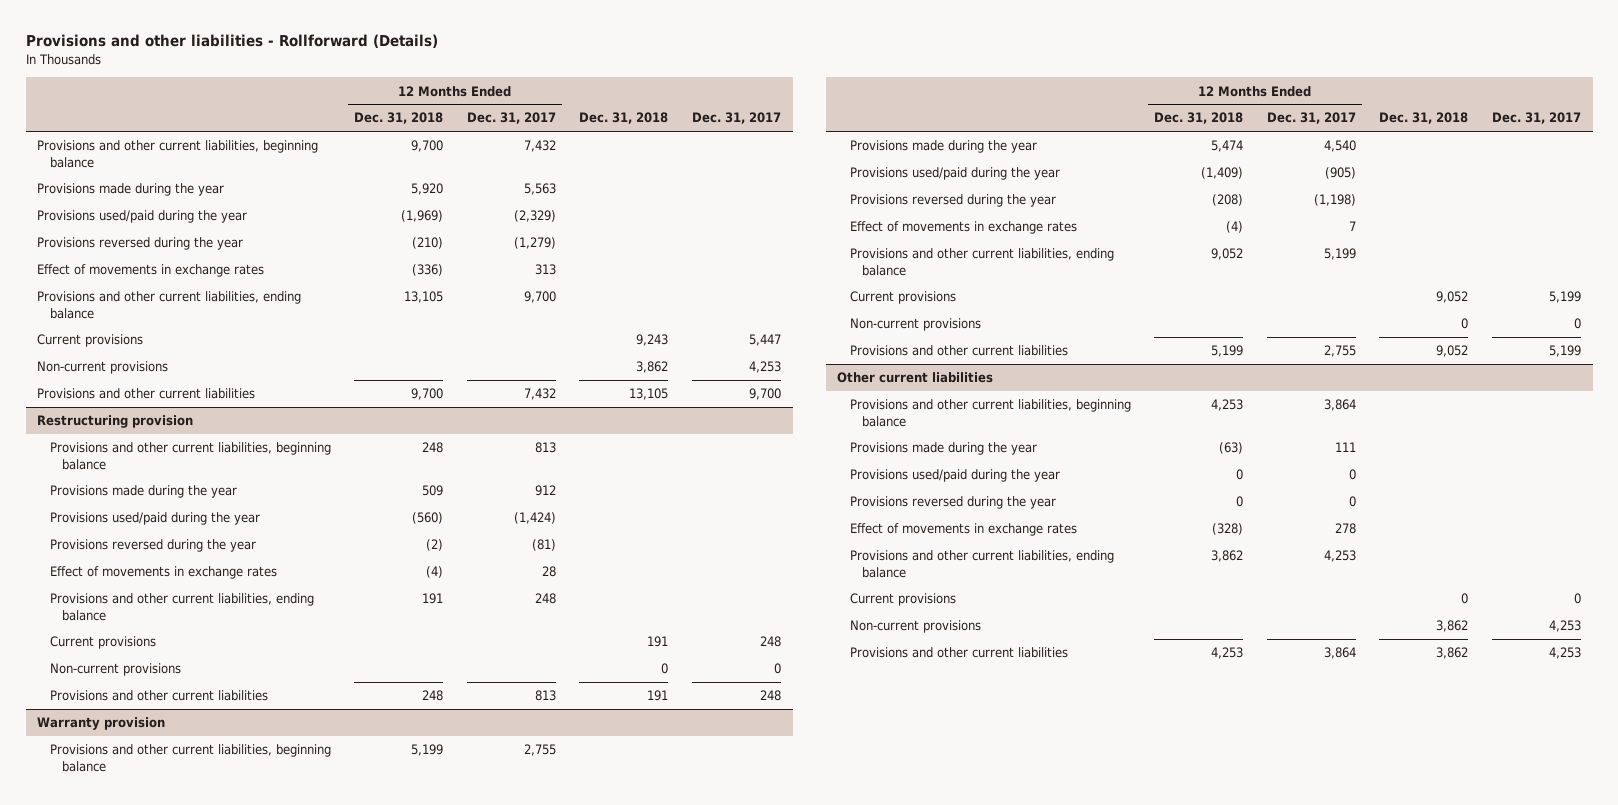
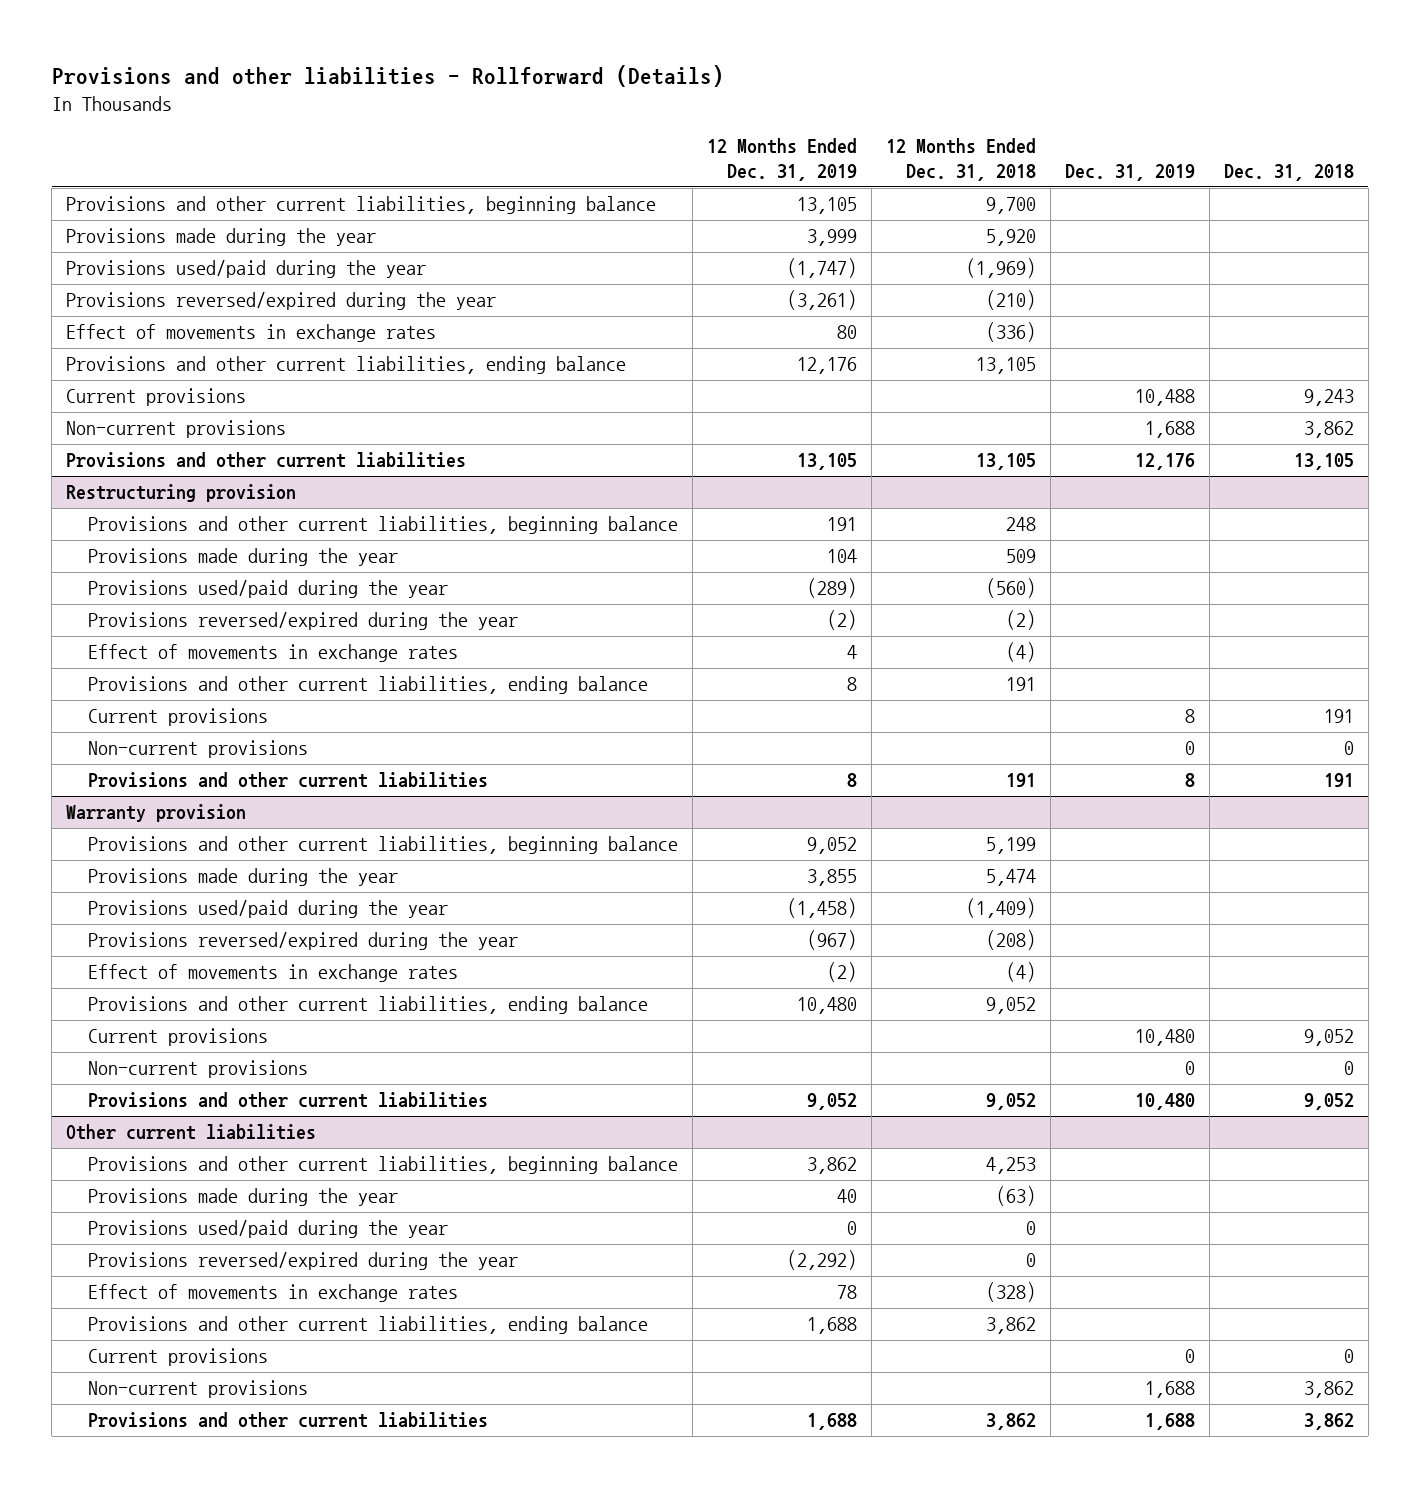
[466,112,556,125] Dec. 31, 2017 -> none
[691,112,781,125] Dec. 31, 2017 -> none
none -> [706,138,857,182] 12 Months Ended Dec. 31, 2019
none -> [1064,164,1195,182] Dec. 31, 2019
[37,237,244,251] Provisions reversed during the year -> [66,292,497,311] Provisions reversed/expired during the year
[411,388,444,401] 9,700 -> [975,453,1036,471] 13,105
[49,539,256,553] Provisions reversed during the year -> [87,612,518,631] Provisions reversed/expired during the year
[422,690,444,702] 248 -> [1005,773,1036,788] 191
[849,194,1056,208] Provisions reversed during the year -> [87,932,518,951] Provisions reversed/expired during the year
[1211,345,1244,358] 5,199 -> [985,1093,1036,1111] 9,052
[849,496,1056,510] Provisions reversed during the year -> [87,1252,518,1271] Provisions reversed/expired during the year
[1211,647,1244,660] 4,253 -> [985,1413,1036,1431] 3,862

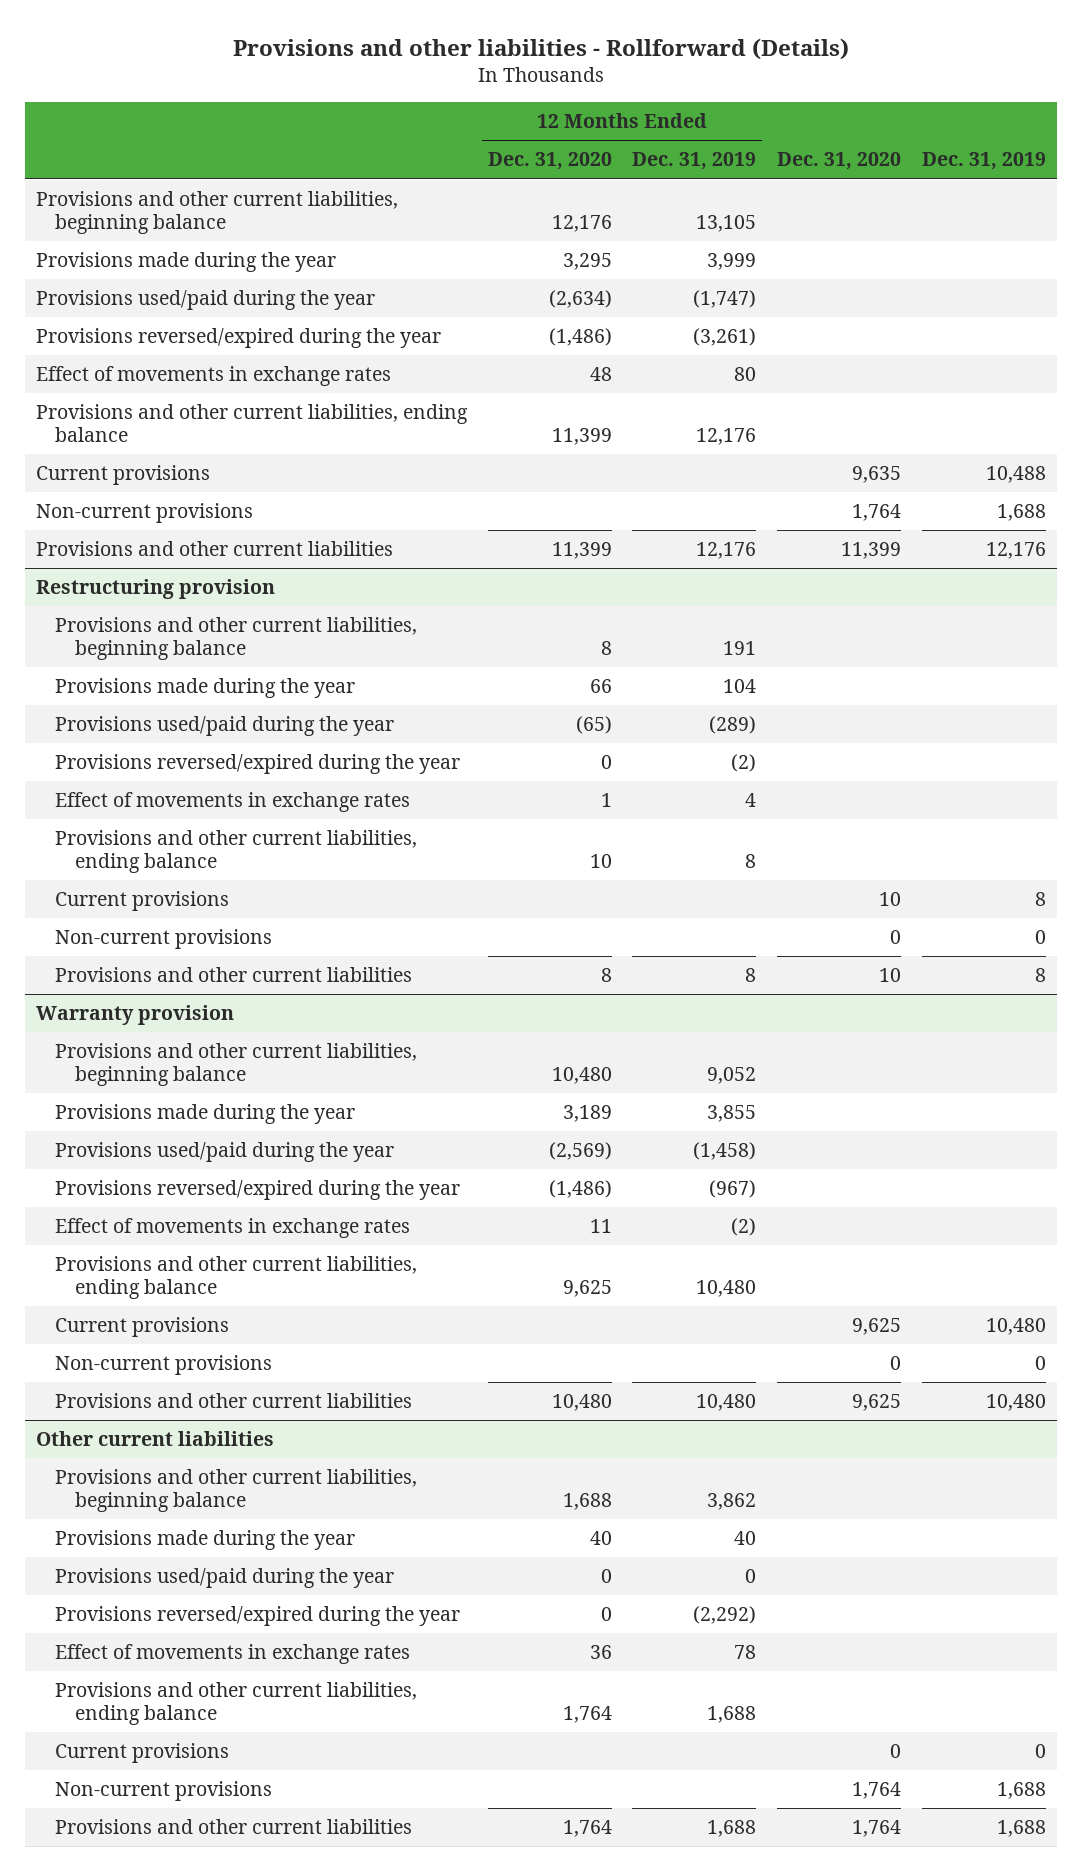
[885,138,1036,182] 12 Months Ended Dec. 31, 2018 -> none
[1223,164,1354,182] Dec. 31, 2018 -> none
none -> [487,152,612,171] Dec. 31, 2020
none -> [777,152,902,171] Dec. 31, 2020
[796,453,857,471] 13,105 -> [696,542,757,560] 12,176
[806,1093,857,1111] 9,052 -> [696,1394,757,1412] 10,480

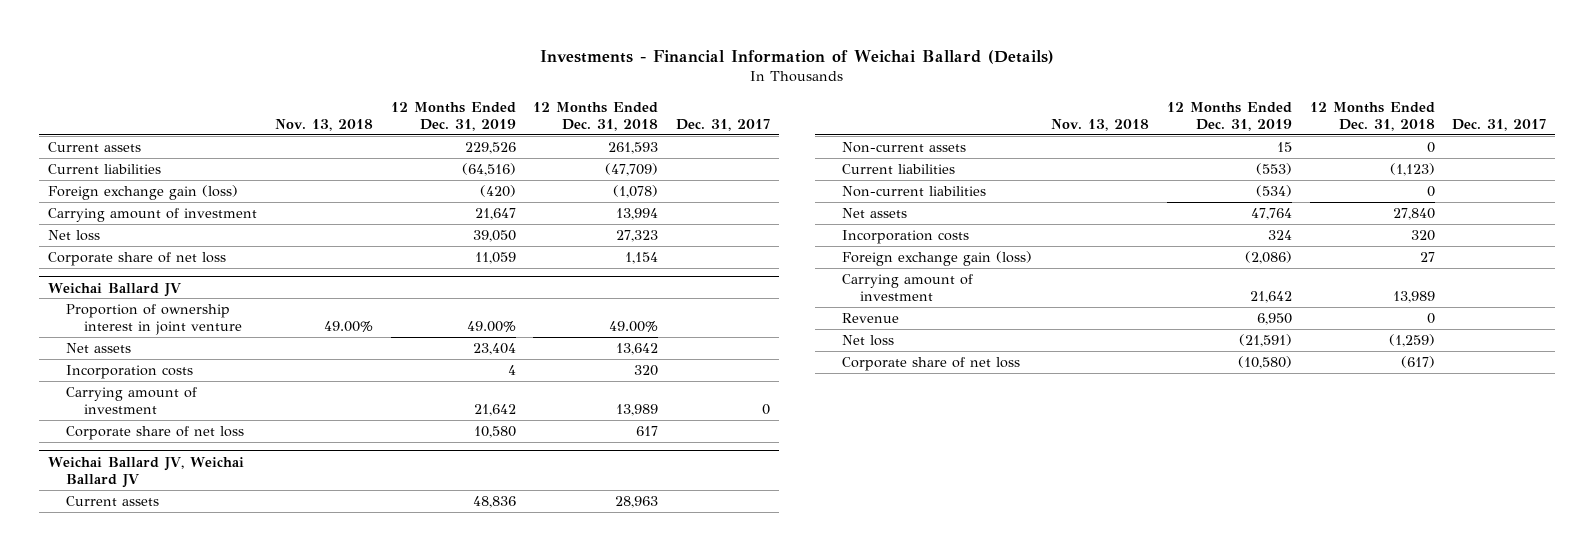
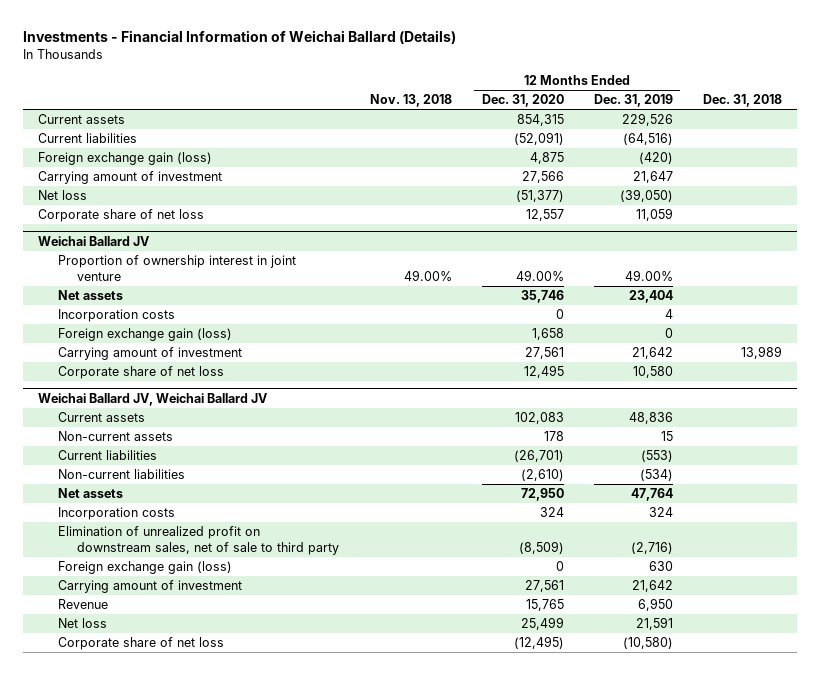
[533,101,659,132] 12 Months Ended Dec. 31, 2018 -> none
[676,119,771,132] Dec. 31, 2017 -> none
none -> [481,94,564,108] Dec. 31, 2020
none -> [703,94,783,108] Dec. 31, 2018
[472,229,516,242] 39,050 -> [619,189,673,203] (39,050)
none -> [57,328,232,342] Foreign exchange gain (loss)
none -> [57,526,340,555] Elimination of unrealized profit on downstream sales, net of sale to third party
[1244,250,1292,264] (2,086) -> [648,561,673,572] 630
[1238,333,1292,347] (21,591) -> [635,617,673,631] 21,591

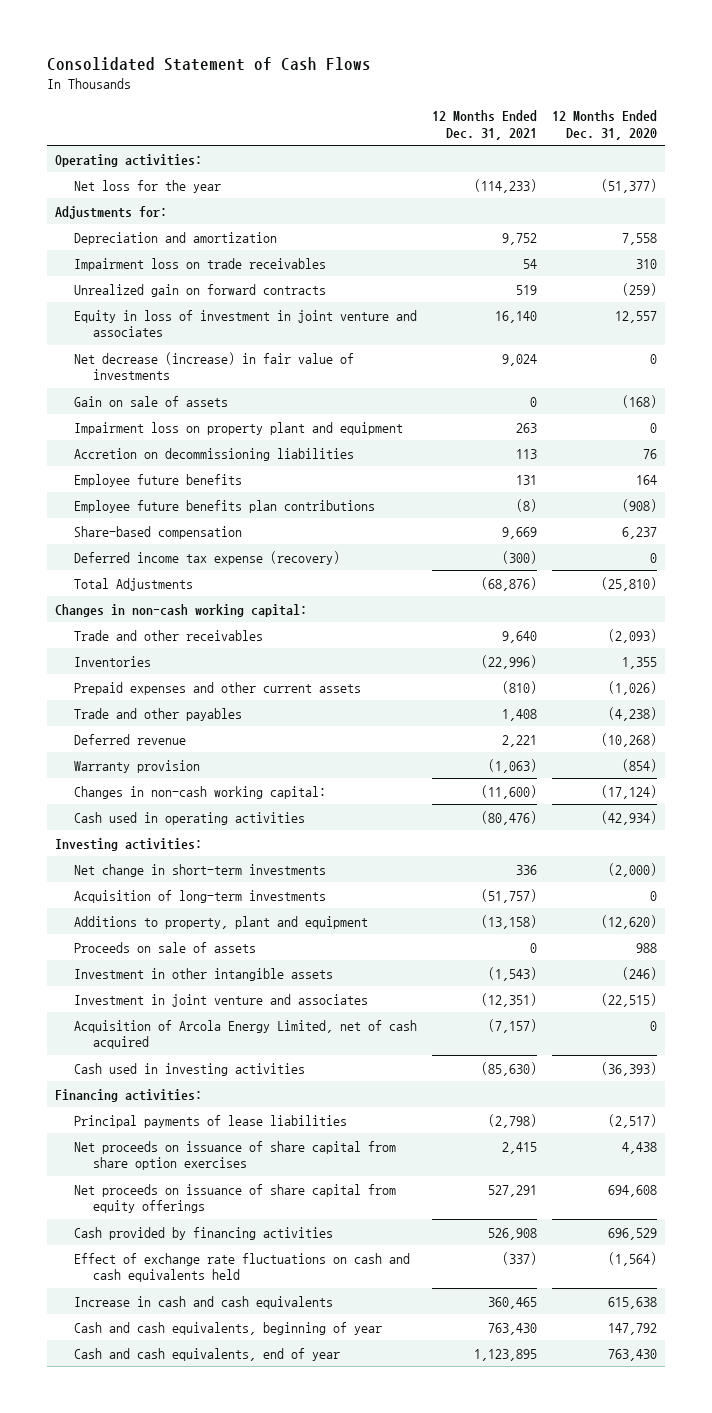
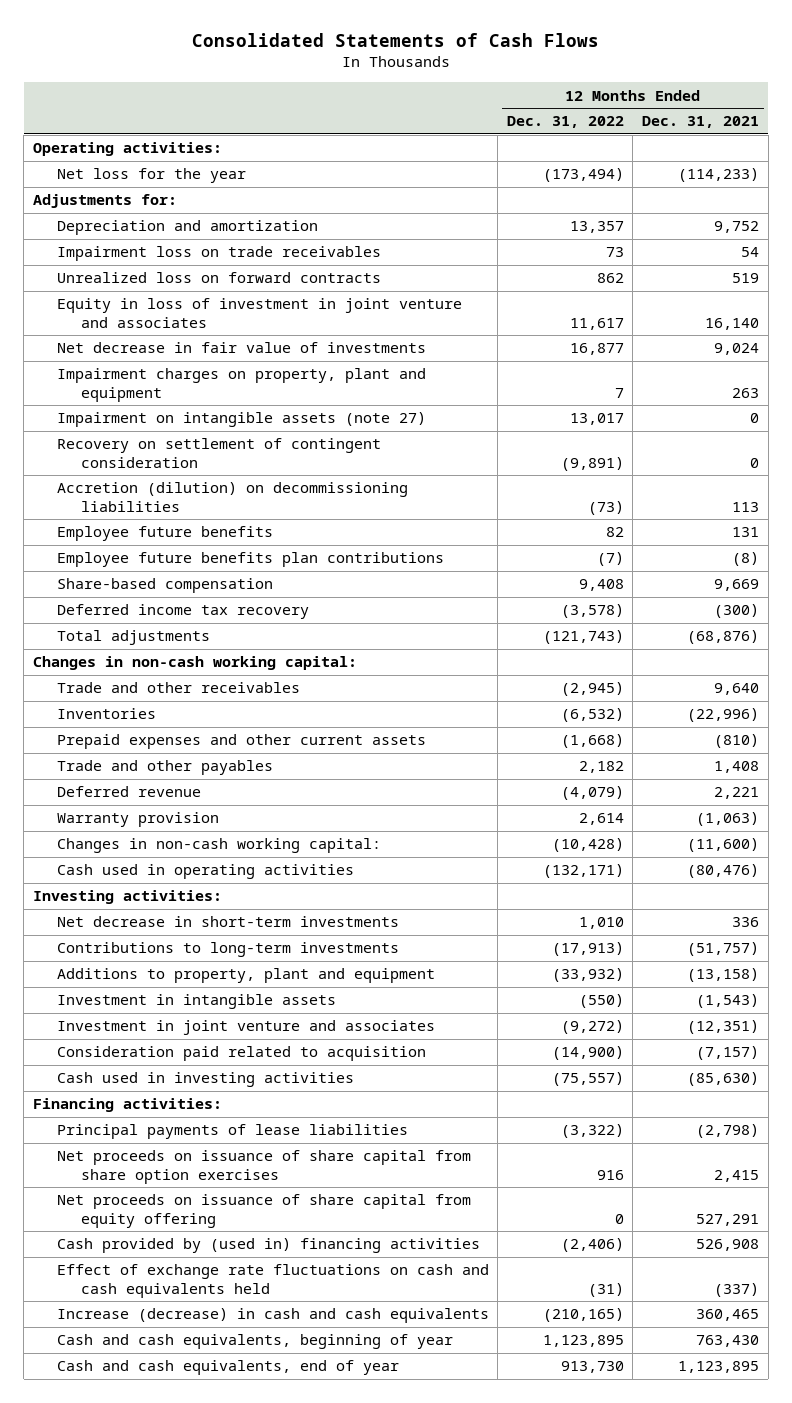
[47,57,372,72] Consolidated Statement of Cash Flows -> [191,32,599,47] Consolidated Statements of Cash Flows
[552,110,658,140] 12 Months Ended Dec. 31, 2020 -> none
none -> [506,116,624,129] Dec. 31, 2022
[73,283,326,297] Unrealized gain on forward contracts -> [56,272,381,284] Unrealized loss on forward contracts
[73,395,228,407] Gain on sale of assets -> none
[73,351,354,381] Net decrease (increase) in fair value of investments -> [56,342,426,354] Net decrease in fair value of investments
[73,421,403,435] Impairment loss on property plant and equipment -> [56,368,426,402] Impairment charges on property, plant and equipment
none -> [56,412,426,428] Impairment on intangible assets (note 27)
none -> [56,438,381,468] Recovery on settlement of contingent consideration
[73,447,354,461] Accretion on decommissioning liabilities -> [56,482,408,512] Accretion (dilution) on decommissioning liabilities
[73,550,340,565] Deferred income tax expense (recovery) -> [56,604,309,620] Deferred income tax recovery
[73,577,193,591] Total Adjustments -> [56,630,210,646] Total adjustments
[73,863,326,877] Net change in short-term investments -> [56,916,399,928] Net decrease in short-term investments
[73,889,326,903] Acquisition of long-term investments -> [56,942,399,958] Contributions to long-term investments
[73,941,256,953] Proceeds on sale of assets -> none
[73,967,333,981] Investment in other intangible assets -> [56,994,336,1010] Investment in intangible assets
[73,1019,417,1050] Acquisition of Arcola Energy Limited, net of cash acquired -> [56,1046,426,1062] Consideration paid related to acquisition
[73,1183,396,1214] Net proceeds on issuance of share capital from equity offerings -> [56,1194,471,1228] Net proceeds on issuance of share capital from equity offering
[73,1226,333,1240] Cash provided by financing activities -> [56,1238,480,1254] Cash provided by (used in) financing activities
[73,1295,333,1309] Increase in cash and cash equivalents -> [56,1308,489,1324] Increase (decrease) in cash and cash equivalents

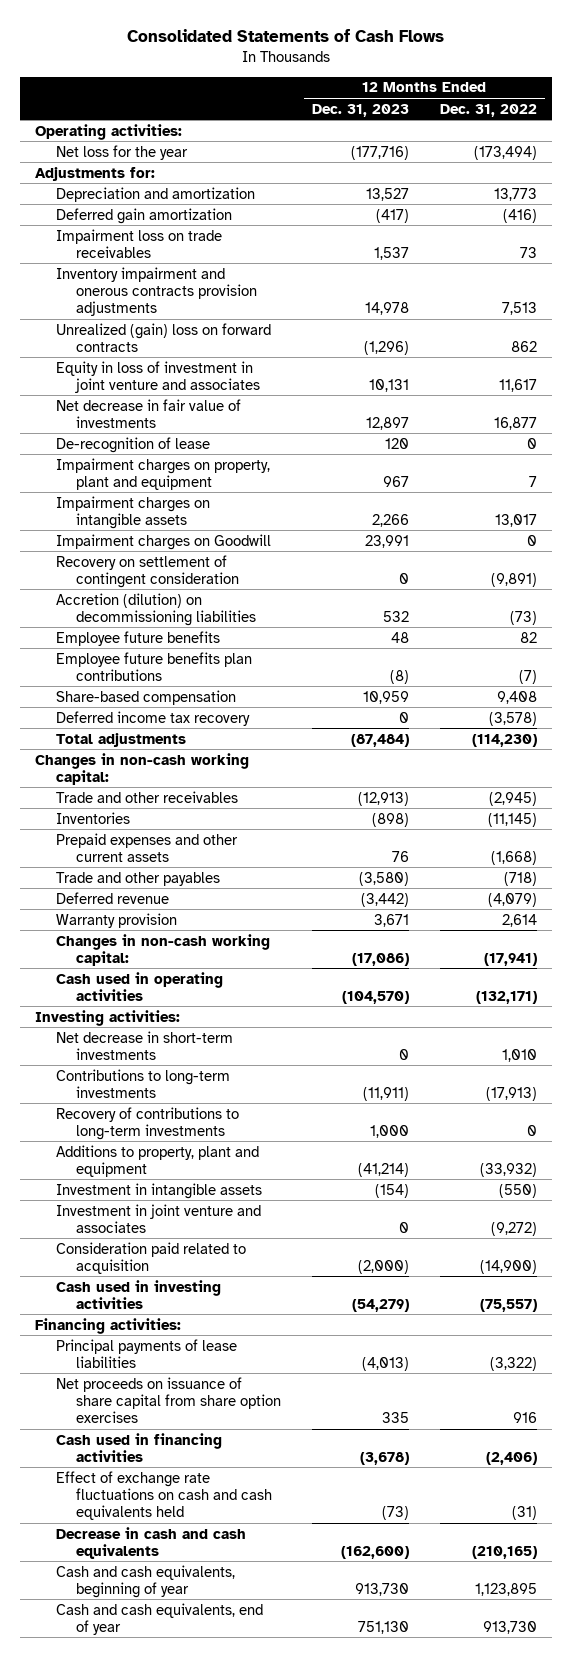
[641,116,759,129] Dec. 31, 2021 -> none
none -> [311,103,409,117] Dec. 31, 2023
[569,221,624,234] 13,357 -> [493,187,537,201] 13,773
none -> [55,207,232,224] Deferred gain amortization
none -> [55,266,257,317] Inventory impairment and onerous contracts provision adjustments
[56,272,381,284] Unrealized loss on forward contracts -> [55,322,271,352] Unrealized (gain) loss on forward contracts
none -> [55,436,210,453] De-recognition of lease
[56,412,426,428] Impairment on intangible assets (note 27) -> [55,495,210,529] Impairment charges on intangible assets
none -> [55,533,271,550] Impairment charges on Goodwill
[542,630,624,645] (121,743) -> [471,733,537,747] (114,230)
[560,708,624,723] (6,532) -> [487,812,537,827] (11,145)
[578,761,624,774] 2,182 -> [503,871,537,886] (718)
[551,838,624,853] (10,428) -> [483,952,537,966] (17,941)
none -> [55,1106,239,1140] Recovery of contributions to long-term investments
[56,1194,471,1228] Net proceeds on issuance of share capital from equity offering -> none
[56,1238,480,1254] Cash provided by (used in) financing activities -> [55,1432,222,1462] Cash used in financing activities
[56,1308,489,1324] Increase (decrease) in cash and cash equivalents -> [55,1526,246,1559] Decrease in cash and cash equivalents

